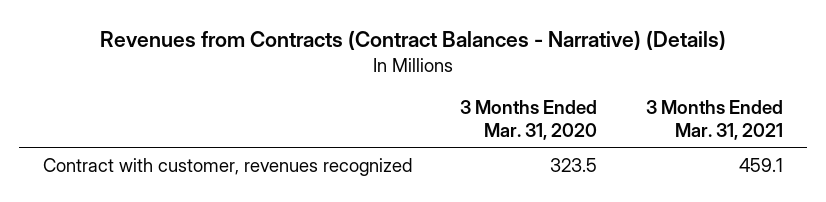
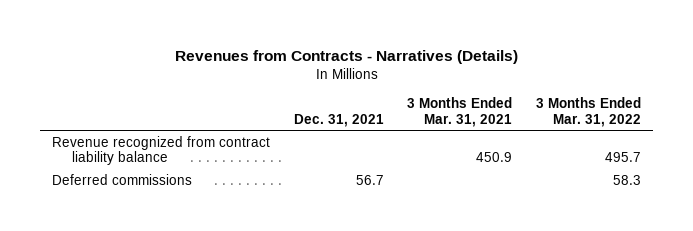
[99,29,726,50] Revenues from Contracts (Contract Balances - Narrative) (Details) -> [174,49,518,64] Revenues from Contracts - Narratives (Details)
[460,100,598,140] 3 Months Ended Mar. 31, 2020 -> none
none -> [293,113,384,127] Dec. 31, 2021
none -> [535,97,641,127] 3 Months Ended Mar. 31, 2022
[42,158,412,177] Contract with customer, revenues recognized -> [52,135,271,166] Revenue recognized from contract liability balance
[738,158,783,173] 459.1 -> [476,152,513,163] 450.9
none -> [52,173,193,185] Deferred commissions

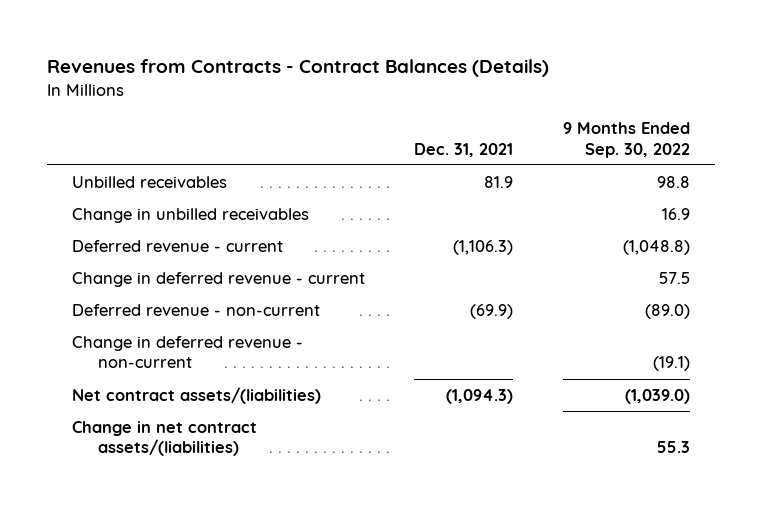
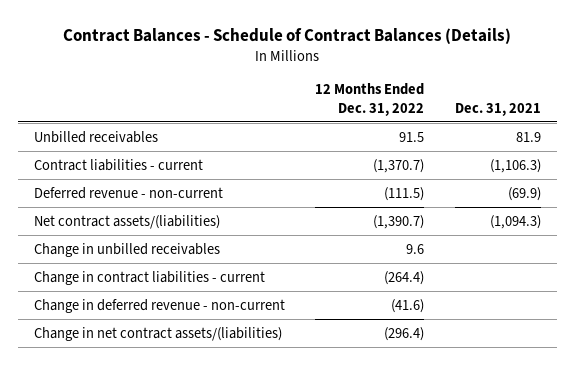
[47,59,550,78] Revenues from Contracts - Contract Balances (Details) -> [63,28,512,45] Contract Balances - Schedule of Contract Balances (Details)
[562,122,690,158] 9 Months Ended Sep. 30, 2022 -> none
none -> [315,83,425,116] 12 Months Ended Dec. 31, 2022
[71,272,365,288] Change in deferred revenue - current -> none
[71,240,283,253] Deferred revenue - current -> [33,158,203,171] Contract liabilities - current
[71,208,309,224] Change in unbilled receivables -> [33,242,220,257] Change in unbilled receivables
none -> [33,270,265,285] Change in contract liabilities - current
[71,336,303,369] Change in deferred revenue - non-current -> [33,298,285,313] Change in deferred revenue - non-current

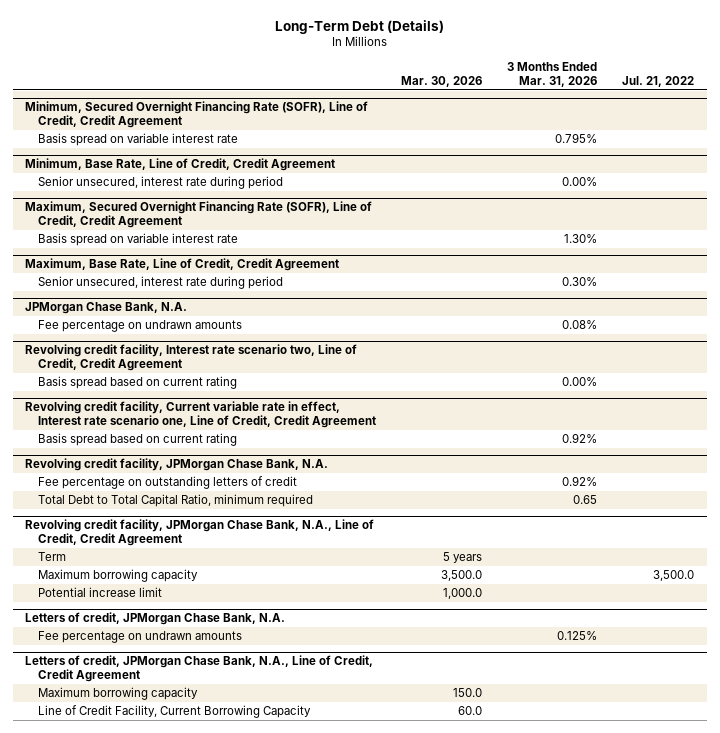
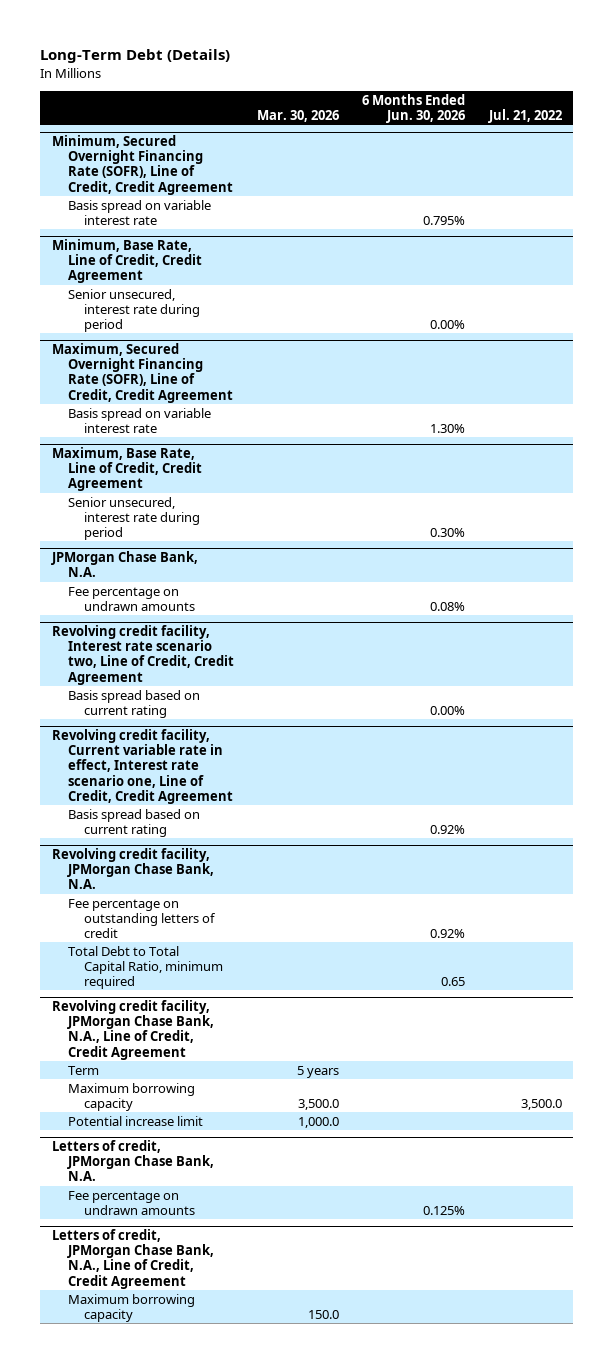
[507,61,598,88] 3 Months Ended Mar. 31, 2026 -> none
none -> [362,93,466,123] 6 Months Ended Jun. 30, 2026
[37,705,311,719] Line of Credit Facility, Current Borrowing Capacity -> none

